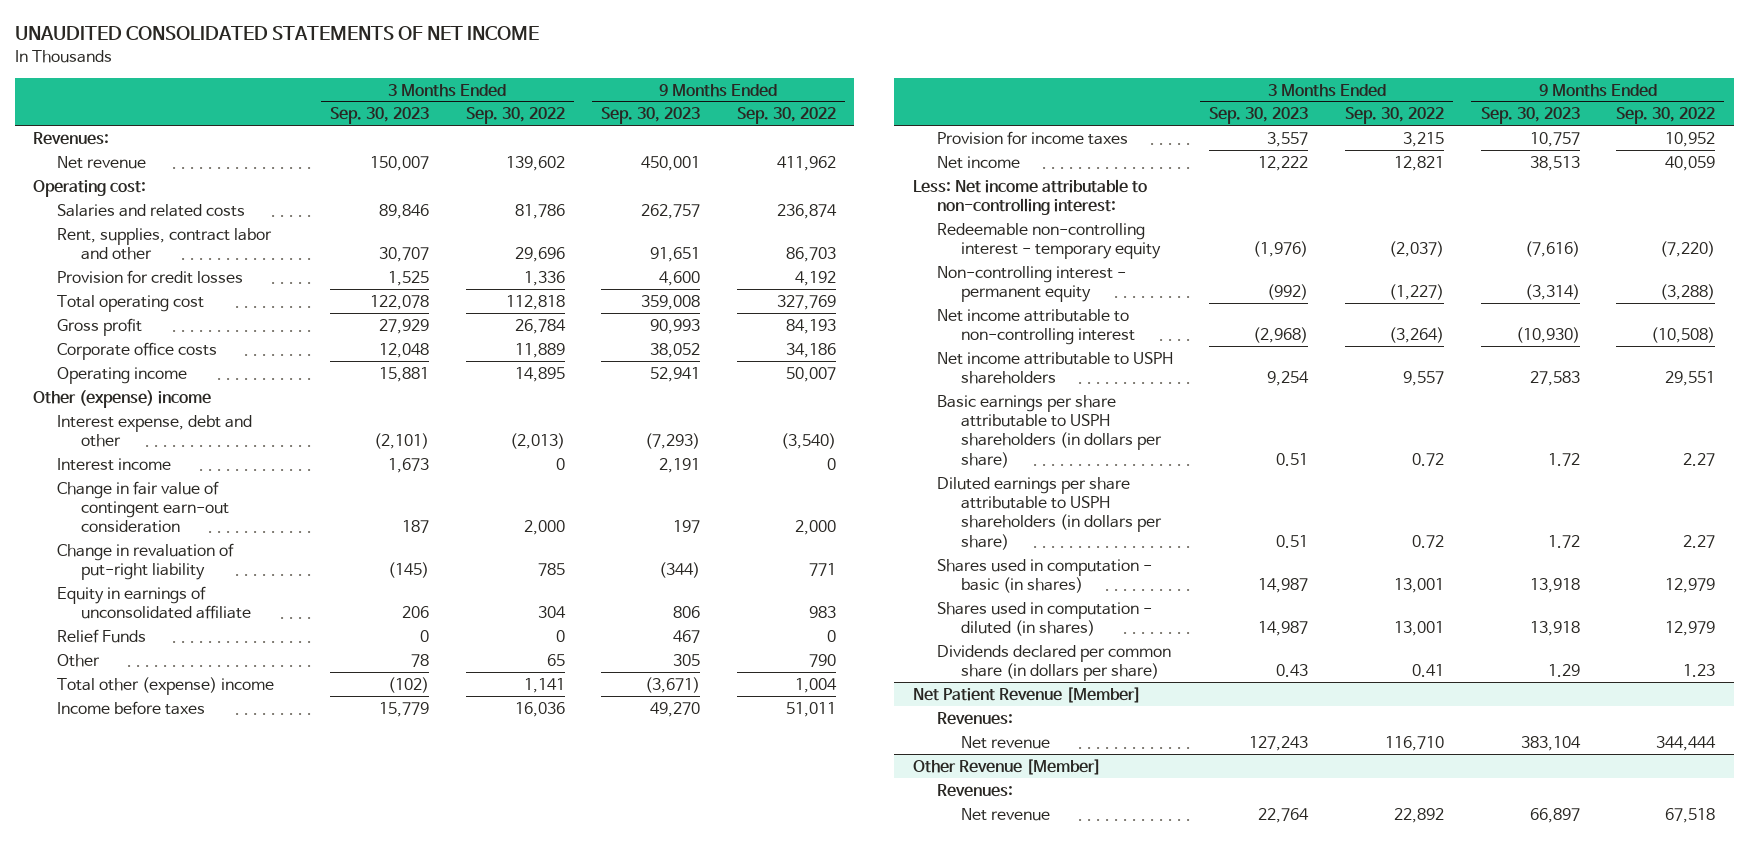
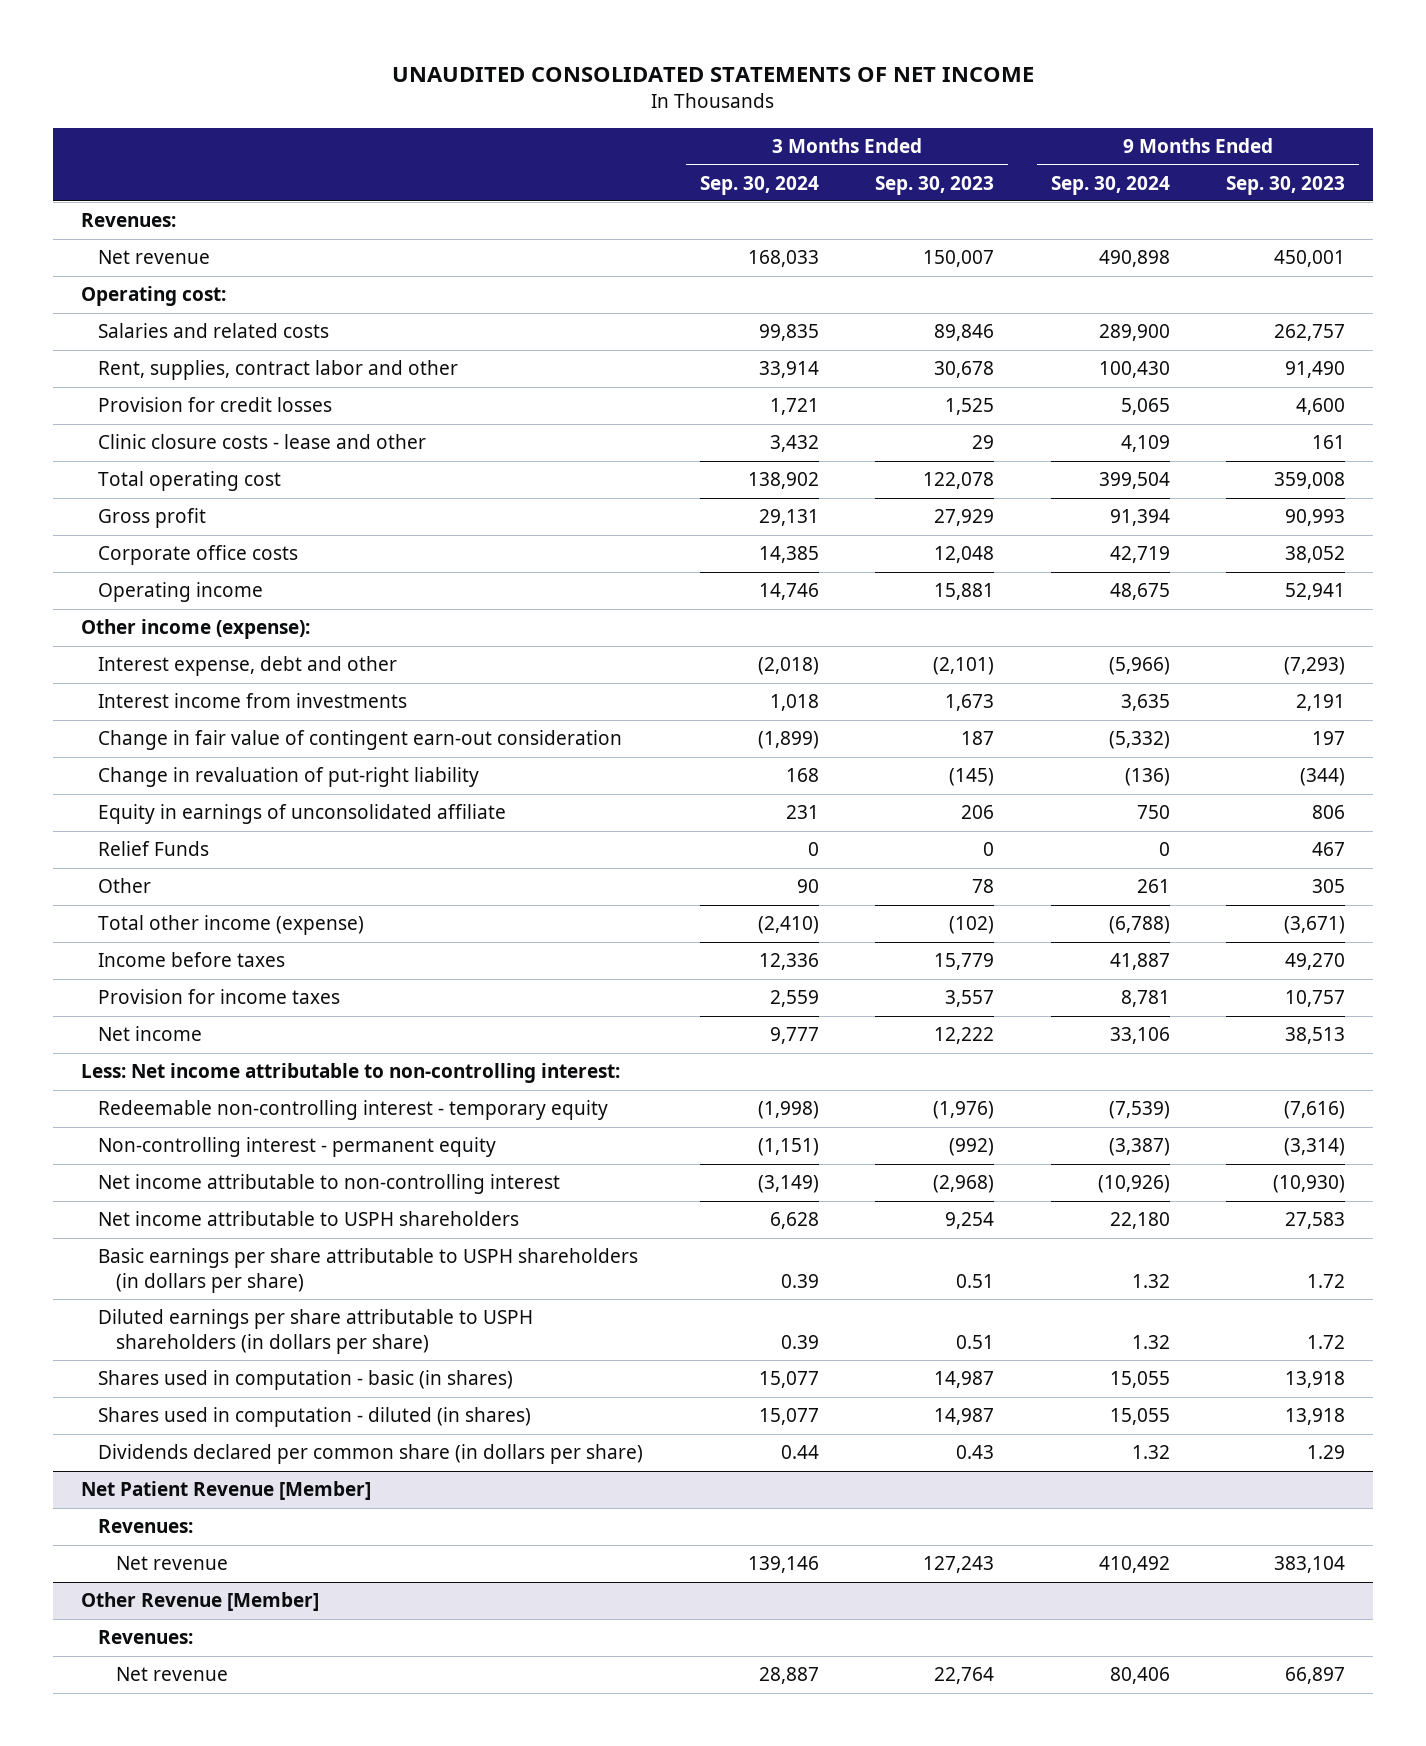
[465,107,565,125] Sep. 30, 2022 -> none
[736,107,836,125] Sep. 30, 2022 -> none
none -> [699,175,819,195] Sep. 30, 2024
none -> [1050,175,1170,195] Sep. 30, 2024
[378,246,429,262] 30,707 -> [934,361,995,379] 30,678
[650,246,701,262] 91,651 -> [1285,361,1346,379] 91,490
none -> [98,434,427,450] Clinic closure costs - lease and other
[33,389,212,408] Other (expense) income -> [80,619,310,640] Other income (expense):
[57,457,172,471] Interest income -> [98,693,408,709] Interest income from investments
[57,676,275,695] Total other (expense) income -> [98,915,365,936] Total other income (expense)

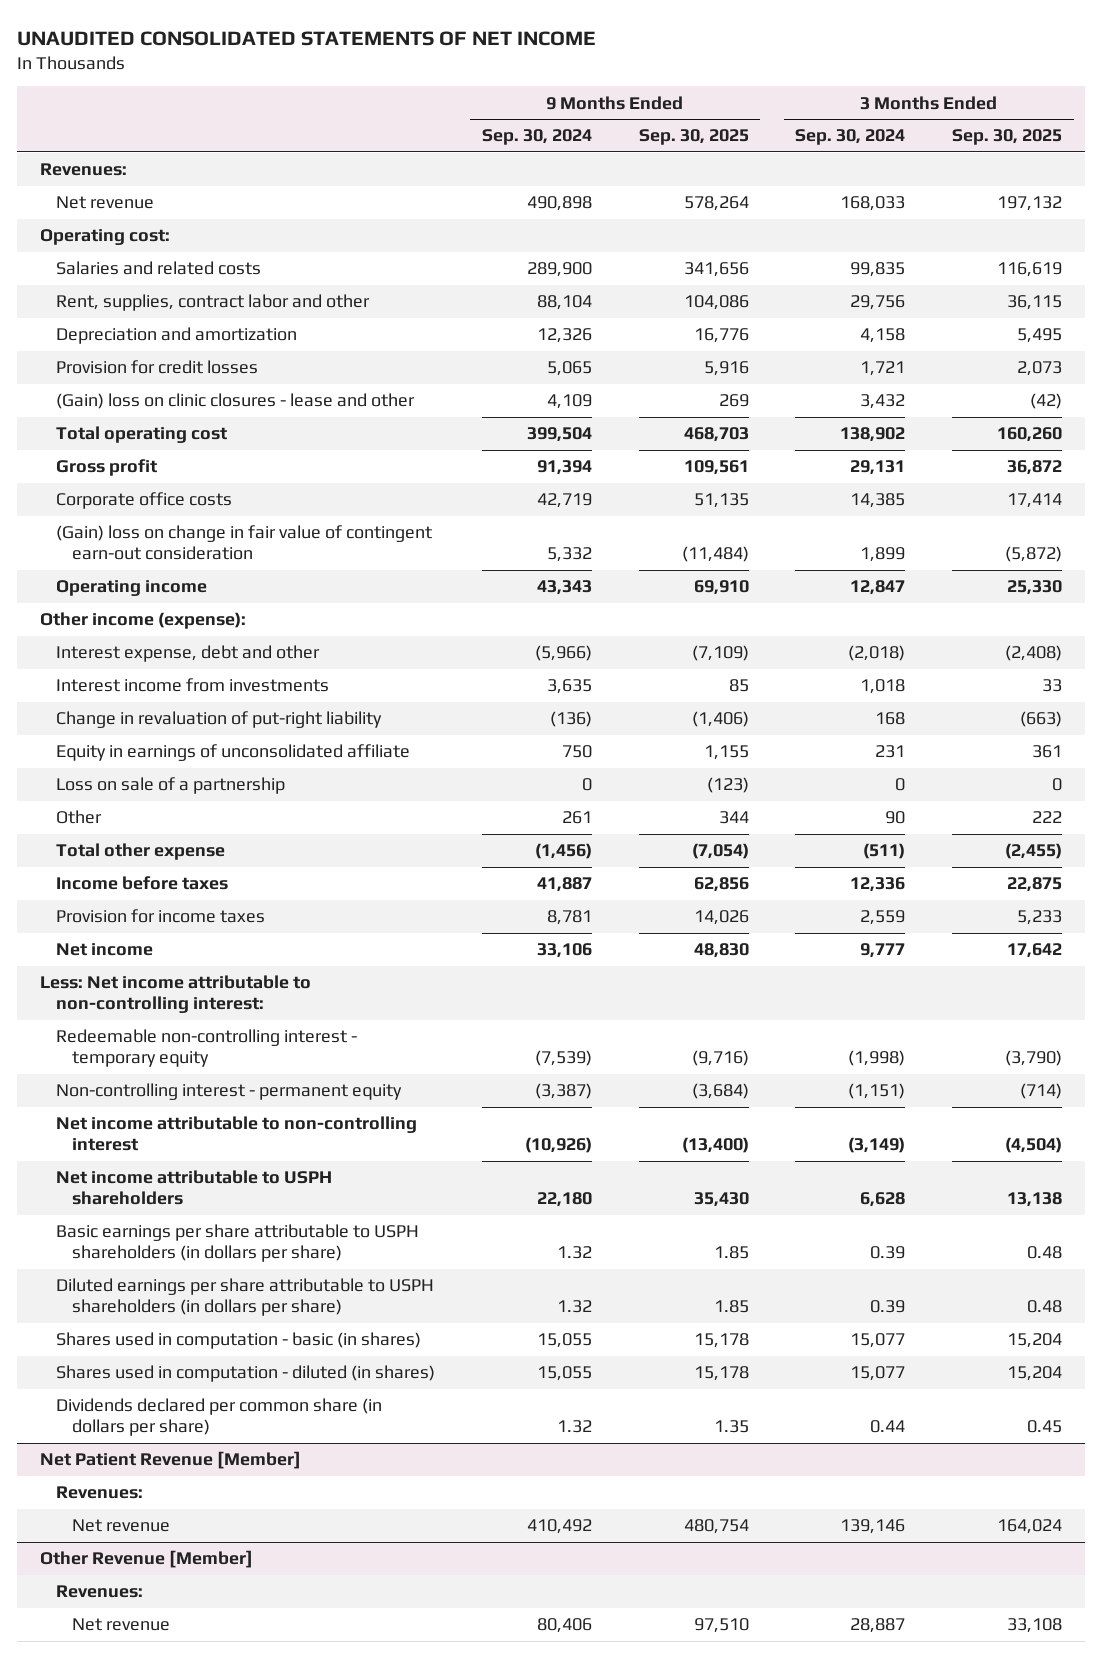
[875,175,995,195] Sep. 30, 2023 -> none
[1226,175,1346,195] Sep. 30, 2023 -> none
none -> [638,129,749,146] Sep. 30, 2025
none -> [951,129,1062,146] Sep. 30, 2025
[758,361,819,379] 33,914 -> [850,295,906,311] 29,756
[1098,361,1170,379] 100,430 -> [537,295,593,311] 88,104
none -> [56,327,298,345] Depreciation and amortization
[98,434,427,450] Clinic closure costs - lease and other -> [56,393,416,410] (Gain) loss on clinic closures - lease and other
none -> [56,525,433,561] (Gain) loss on change in fair value of contingent earn-out consideration
[758,583,819,601] 14,746 -> [850,580,906,596] 12,847
[1109,583,1170,601] 48,675 -> [537,580,593,596] 43,343
[98,730,623,751] Change in fair value of contingent earn-out consideration -> none
[98,841,210,857] Relief Funds -> none
none -> [56,777,286,795] Loss on sale of a partnership
[98,915,365,936] Total other income (expense) -> [56,843,226,861] Total other expense
[757,916,819,935] (2,410) -> [863,843,906,860] (511)
[1108,916,1170,935] (6,788) -> [535,843,593,860] (1,456)

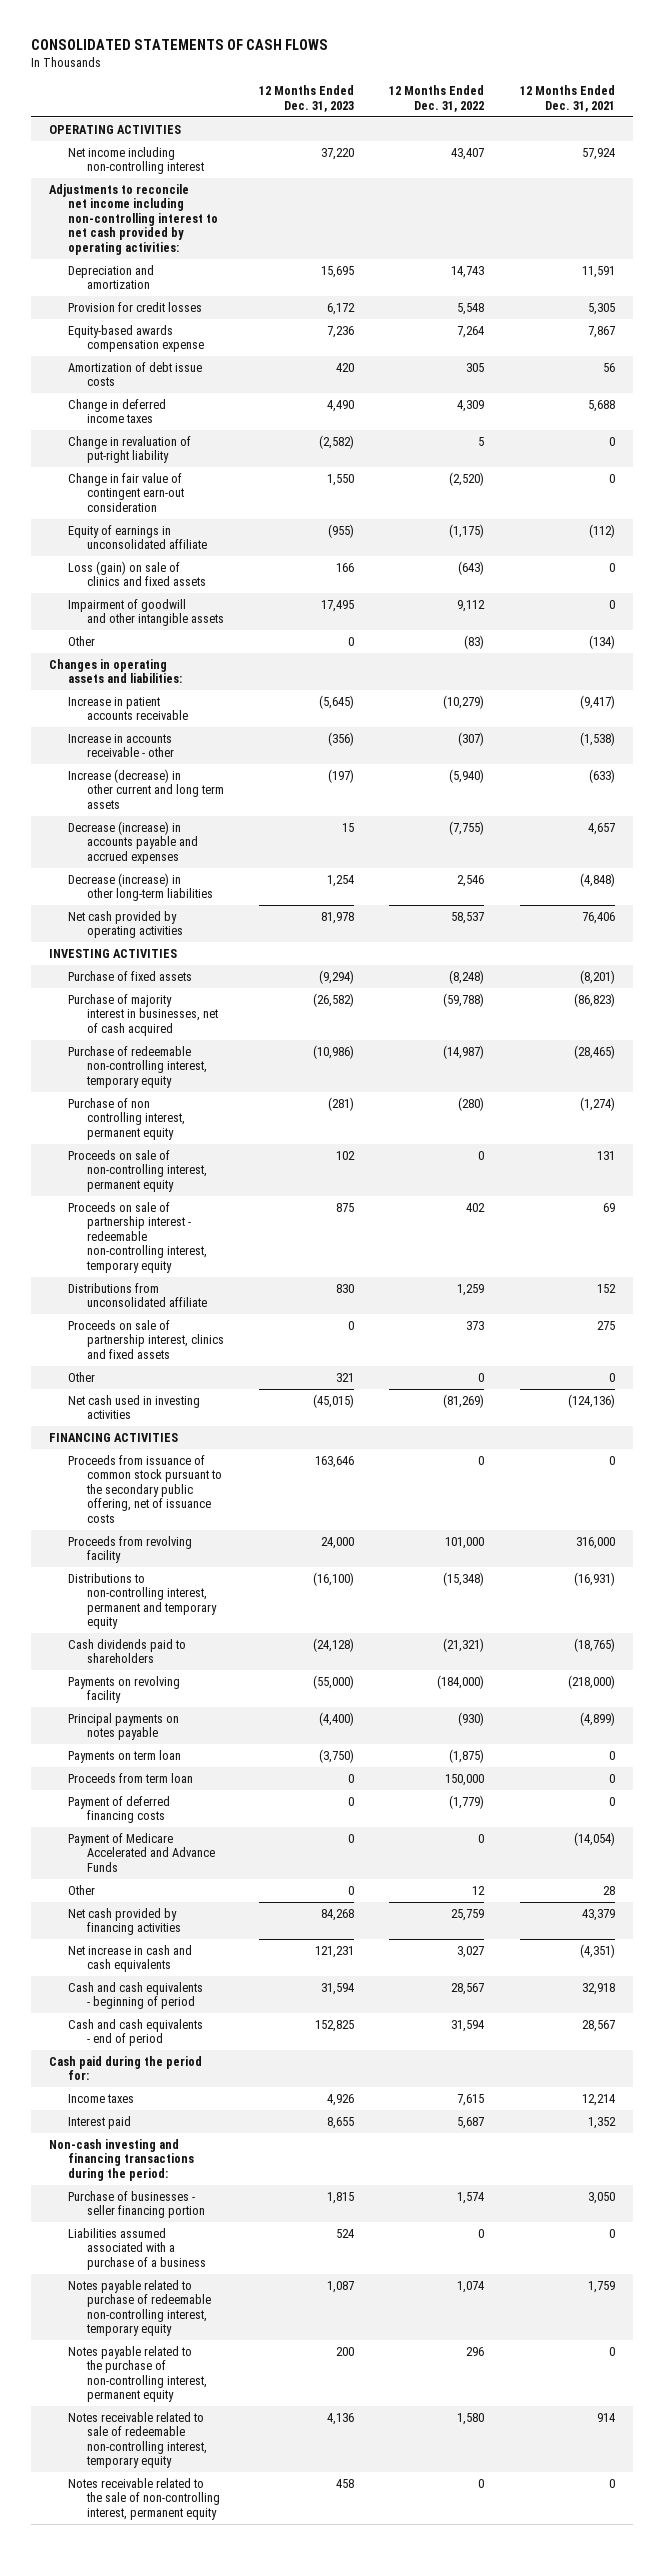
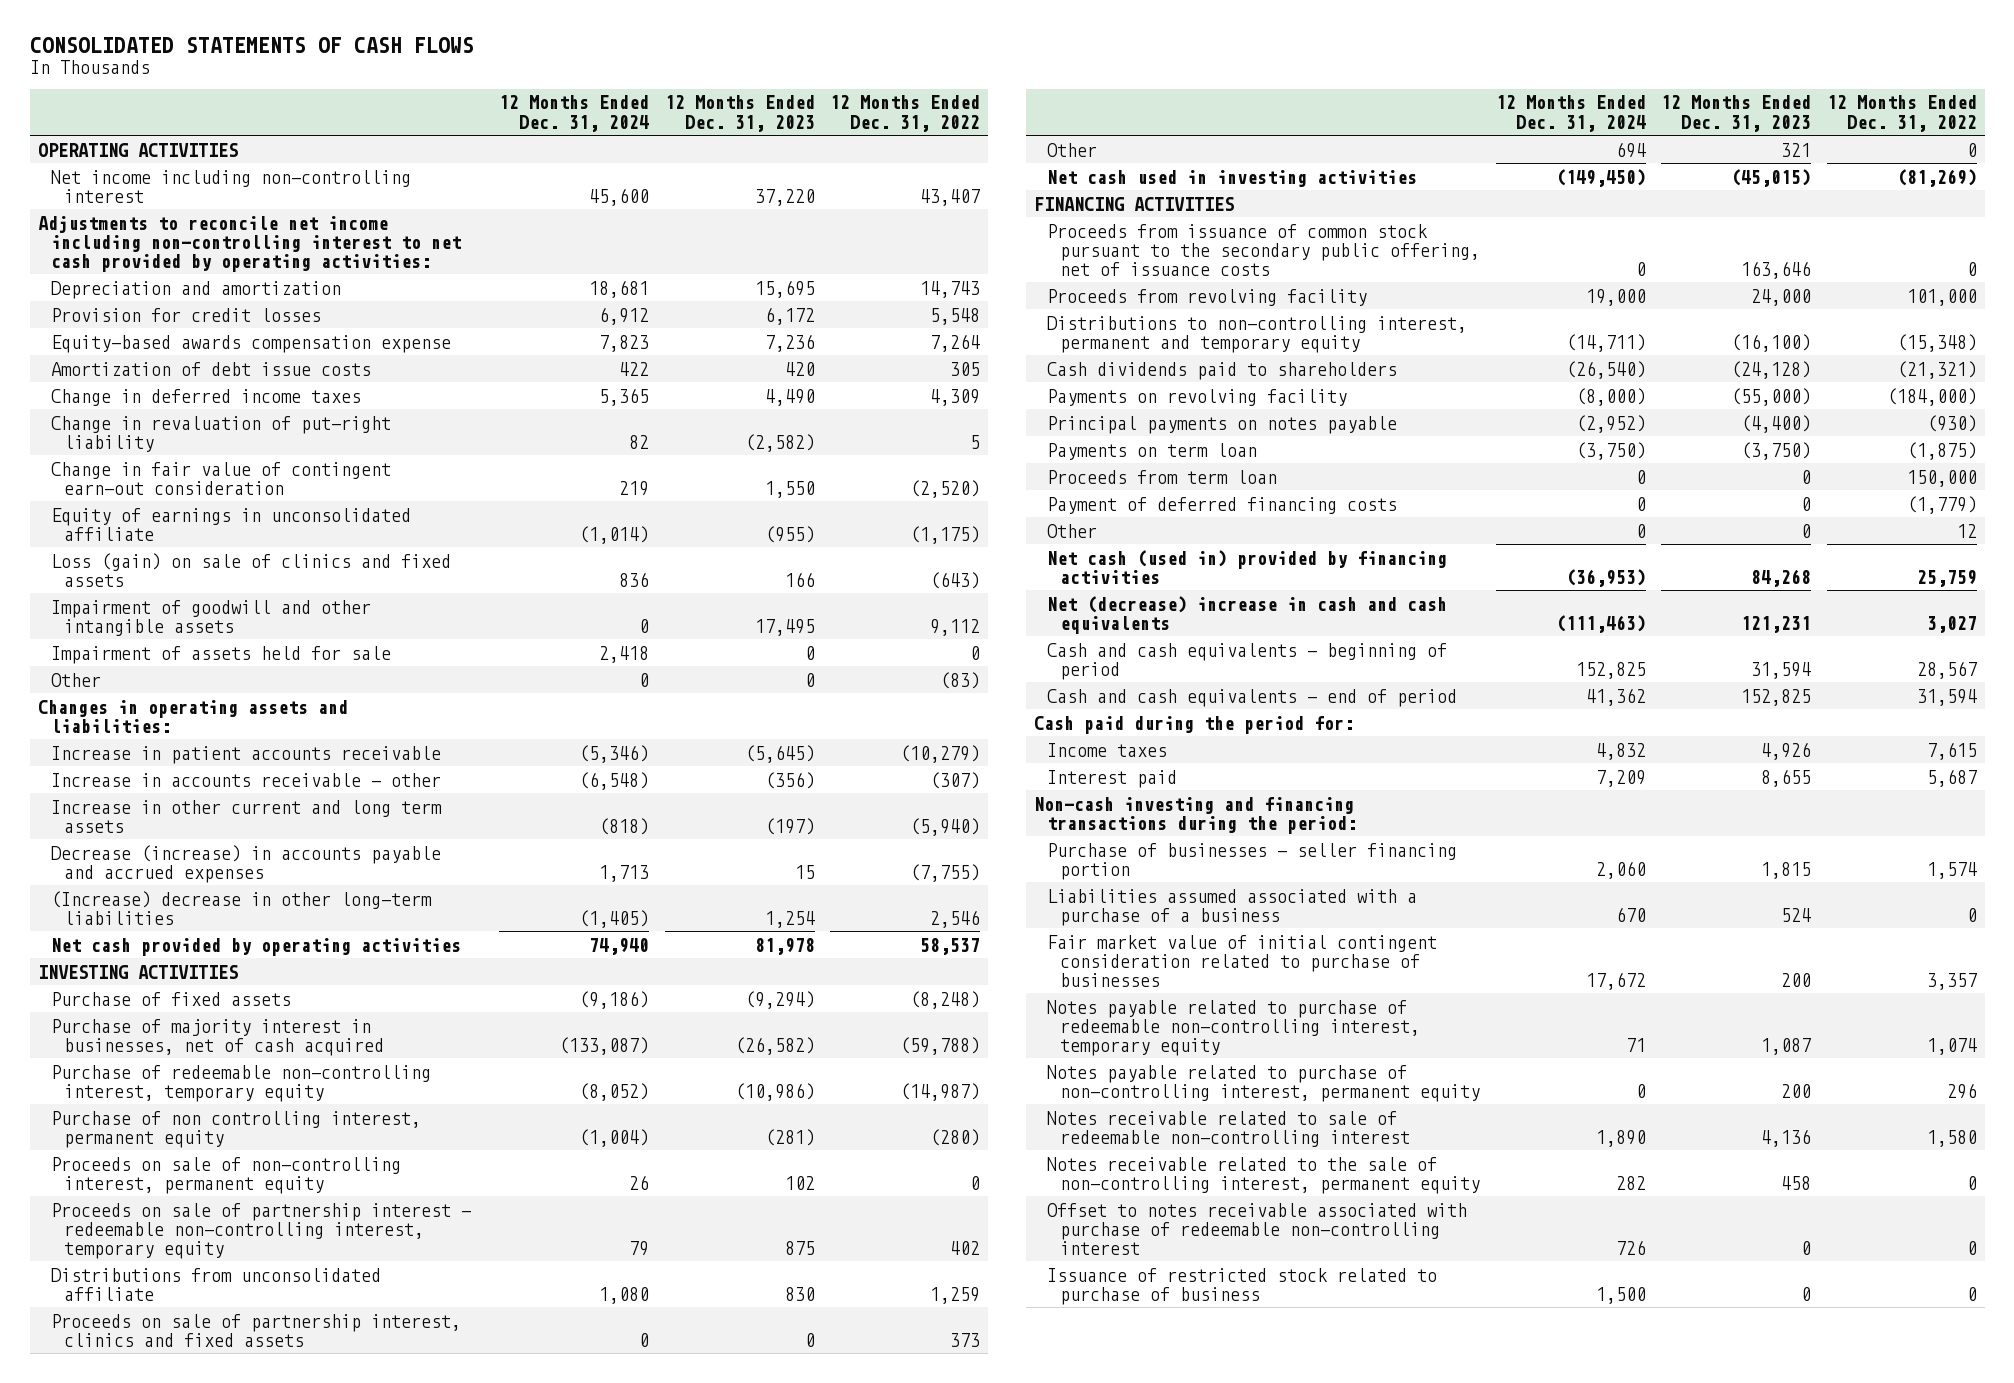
[519,85,615,112] 12 Months Ended Dec. 31, 2021 -> none
none -> [499,95,650,132] 12 Months Ended Dec. 31, 2024
none -> [50,645,391,664] Impairment of assets held for sale
[67,768,224,809] Increase (decrease) in other current and long term assets -> [50,799,442,833] Increase in other current and long term assets
[67,872,213,902] Decrease (increase) in other long-term liabilities -> [50,890,432,925] (Increase) decrease in other long-term liabilities
[67,1832,215,1872] Payment of Medicare Accelerated and Advance Funds -> none
[67,1907,181,1936] Net cash provided by financing activities -> [1046,549,1447,584] Net cash (used in) provided by financing activities
[67,1944,192,1973] Net increase in cash and cash equivalents -> [1046,595,1447,634] Net (decrease) increase in cash and cash equivalents
none -> [1046,934,1437,987] Fair market value of initial contingent consideration related to purchase of businesses
[67,2345,207,2403] Notes payable related to the purchase of non-controlling interest, permanent equity -> [1046,1064,1481,1102] Notes payable related to purchase of non-controlling interest, permanent equity
[67,2411,207,2469] Notes receivable related to sale of redeemable non-controlling interest, temporary equity -> [1046,1110,1411,1147] Notes receivable related to sale of redeemable non-controlling interest
none -> [1046,1202,1467,1255] Offset to notes receivable associated with purchase of redeemable non-controlling interest
none -> [1046,1267,1437,1305] Issuance of restricted stock related to purchase of business

